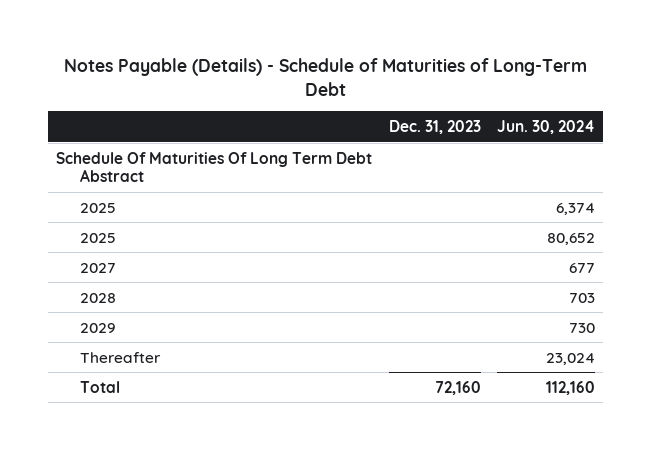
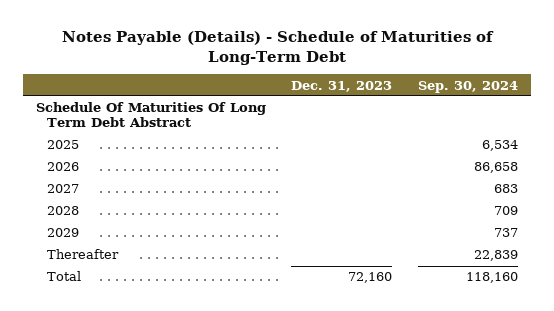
[497,120,596,135] Jun. 30, 2024 -> none
none -> [418,80,519,93] Sep. 30, 2024
[79,232,116,243] 2025 -> [47,162,80,172] 2026

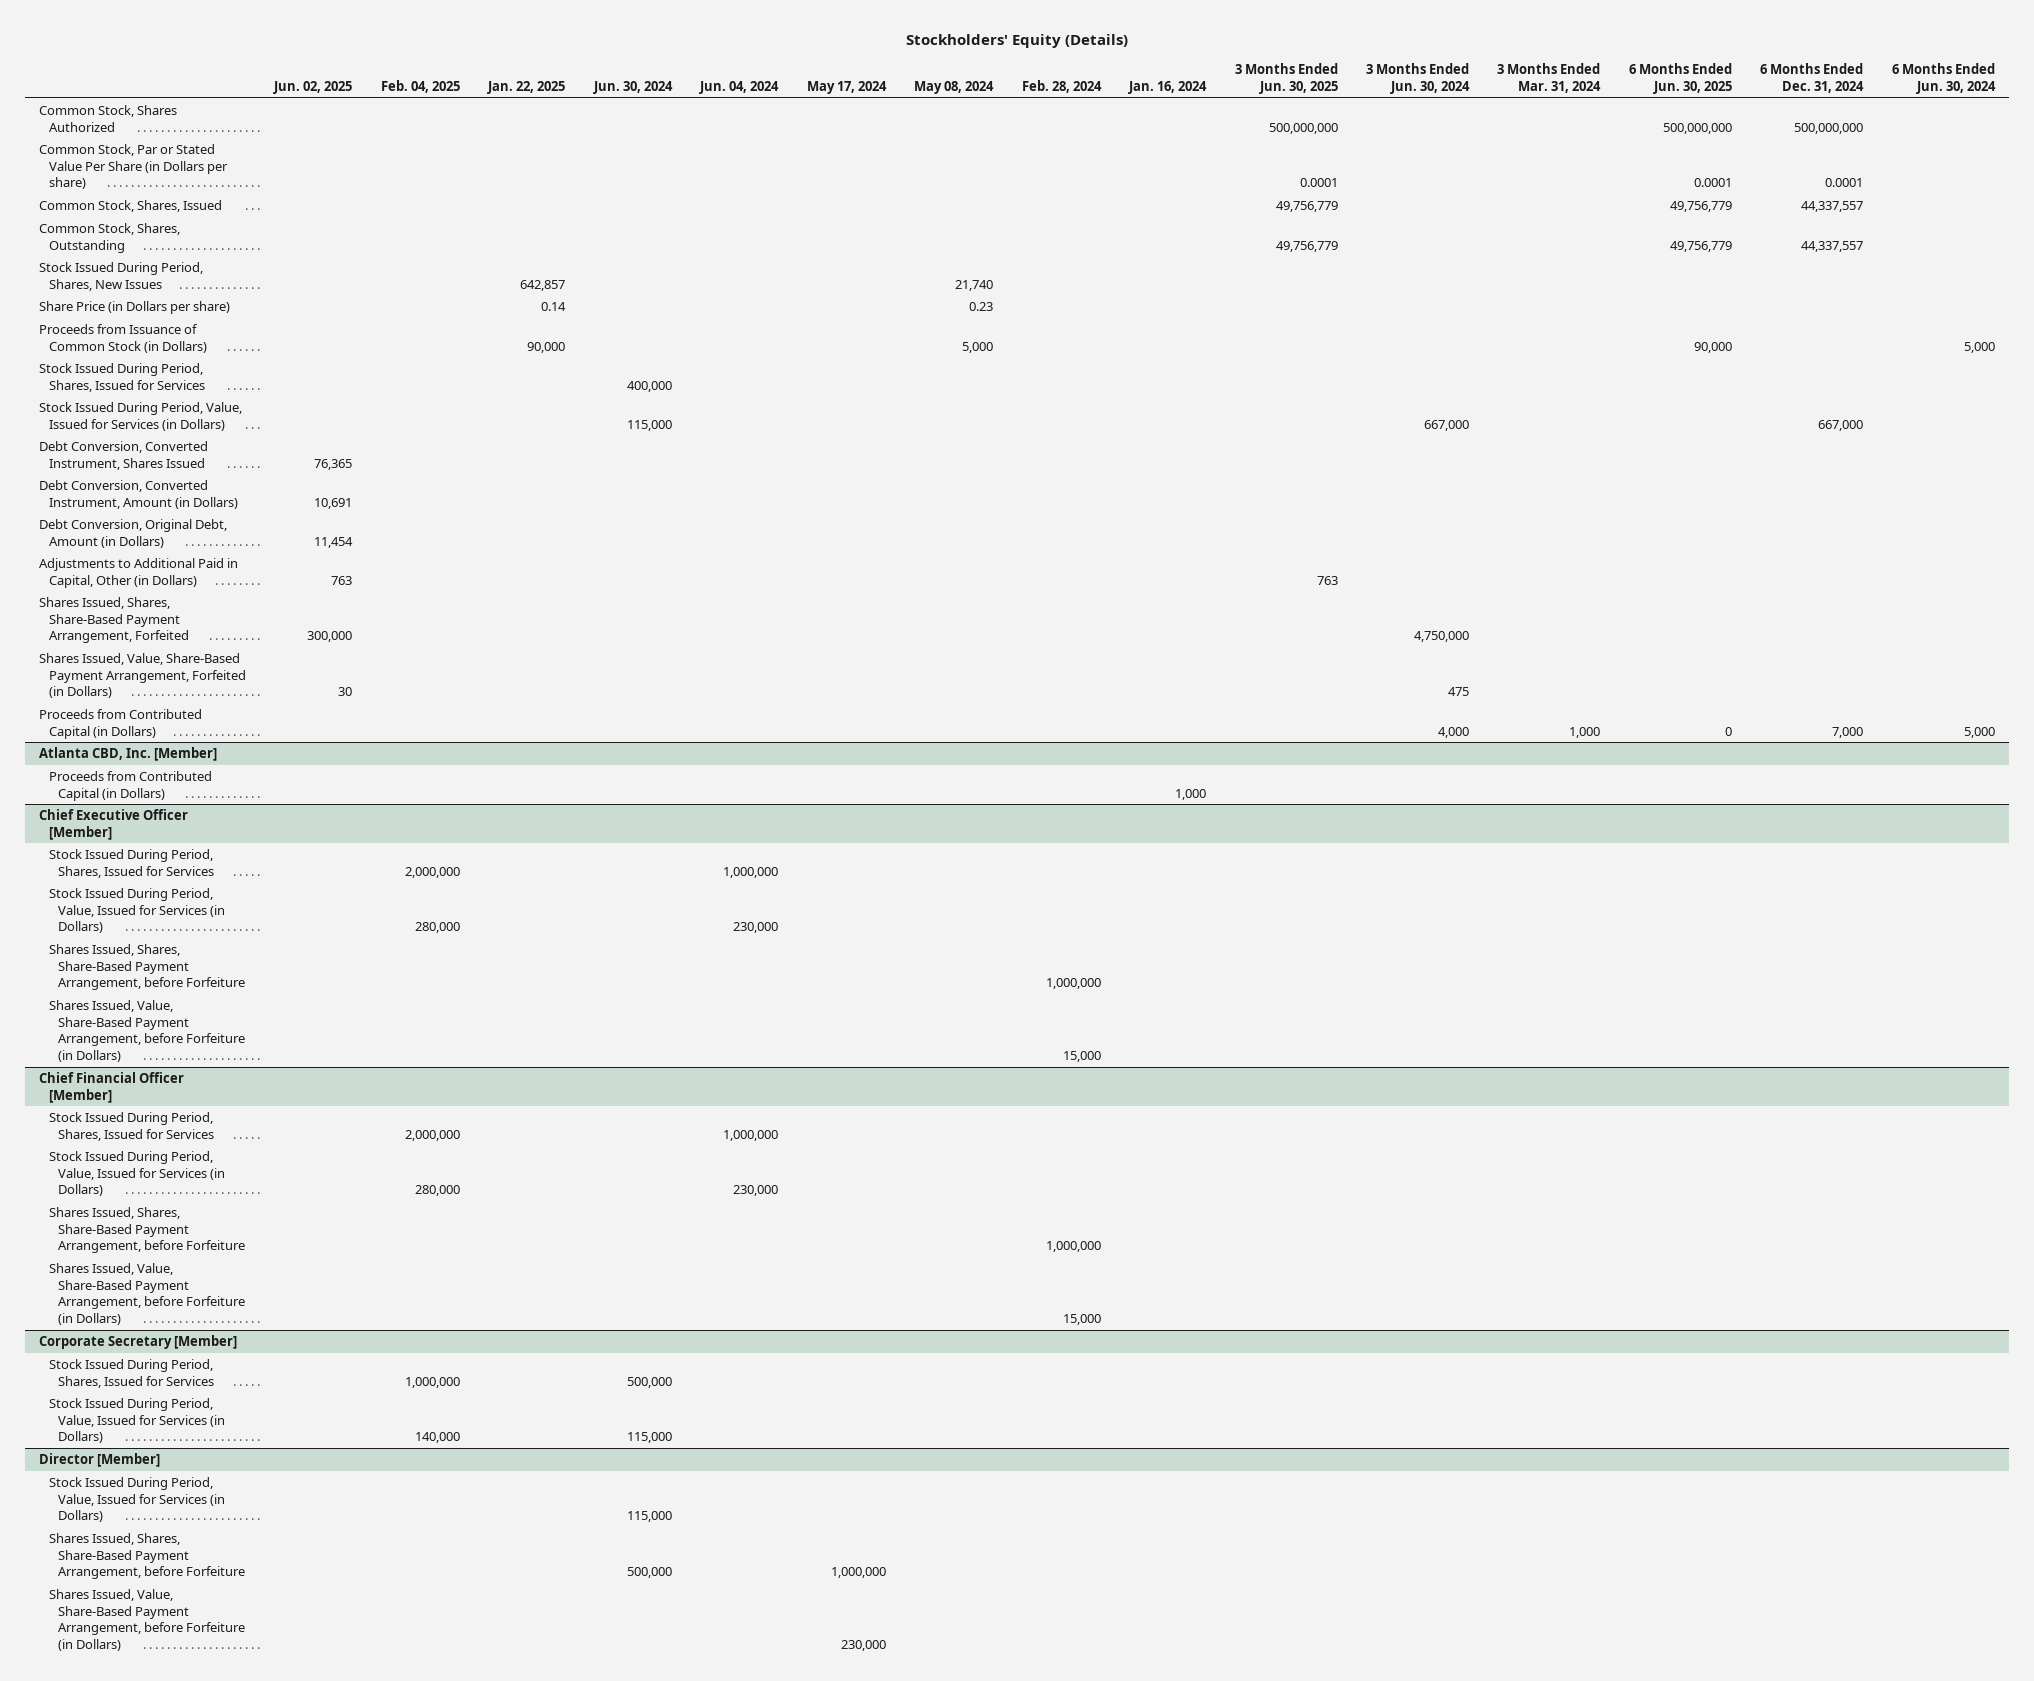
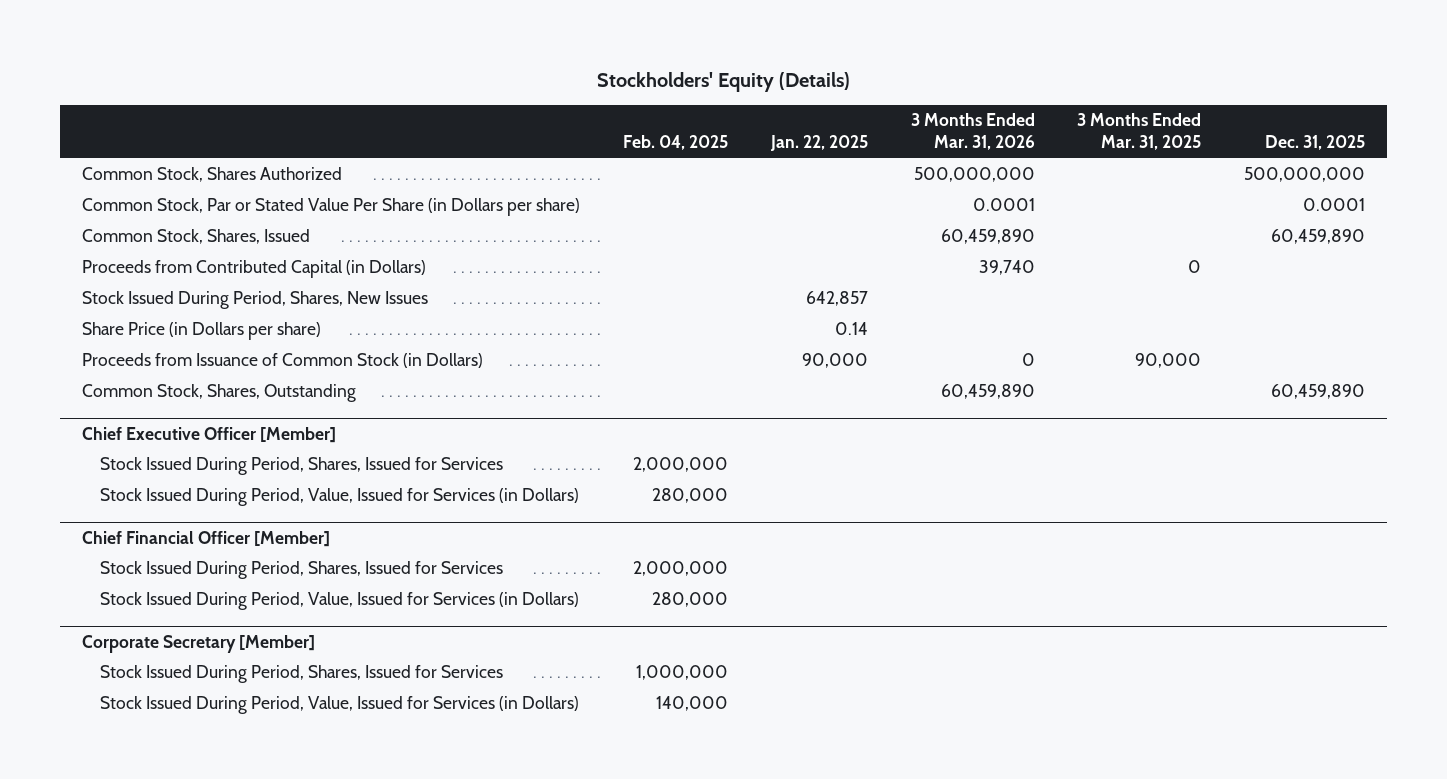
[273,81,353,95] Jun. 02, 2025 -> none
[592,81,673,95] Jun. 30, 2024 -> none
[699,81,780,95] Jun. 04, 2024 -> none
[806,81,887,95] May 17, 2024 -> none
[914,81,995,95] May 08, 2024 -> none
[1021,80,1102,94] Feb. 28, 2024 -> none
[1128,81,1208,95] Jan. 16, 2024 -> none
[1234,63,1338,95] 3 Months Ended Jun. 30, 2025 -> none
[1366,63,1471,95] 3 Months Ended Jun. 30, 2024 -> none
[1497,63,1602,94] 3 Months Ended Mar. 31, 2024 -> none
[1628,63,1732,95] 6 Months Ended Jun. 30, 2025 -> none
[1760,63,1865,94] 6 Months Ended Dec. 31, 2024 -> none
[1891,63,1996,95] 6 Months Ended Jun. 30, 2024 -> none
none -> [910,113,1035,151] 3 Months Ended Mar. 31, 2026
none -> [1077,113,1202,151] 3 Months Ended Mar. 31, 2025
none -> [1265,135,1366,151] Dec. 31, 2025
[39,708,203,739] Proceeds from Contributed Capital (in Dollars) -> [81,260,426,279] Proceeds from Contributed Capital (in Dollars)
[39,362,205,392] Stock Issued During Period, Shares, Issued for Services -> none
[39,401,243,431] Stock Issued During Period, Value, Issued for Services (in Dollars) -> none
[39,440,209,470] Debt Conversion, Converted Instrument, Shares Issued -> none
[39,479,238,509] Debt Conversion, Converted Instrument, Amount (in Dollars) -> none
[39,518,228,548] Debt Conversion, Original Debt, Amount (in Dollars) -> none
[39,557,239,588] Adjustments to Additional Paid in Capital, Other (in Dollars) -> none
[39,596,189,644] Shares Issued, Shares, Share-Based Payment Arrangement, Forfeited -> none
[39,652,246,699] Shares Issued, Value, Share-Based Payment Arrangement, Forfeited (in Dollars) -> none
[39,746,218,761] Atlanta CBD, Inc. [Member] -> none
[48,770,212,801] Proceeds from Contributed Capital (in Dollars) -> none
[39,222,181,253] Common Stock, Shares, Outstanding -> [81,384,356,403] Common Stock, Shares, Outstanding
[48,943,246,991] Shares Issued, Shares, Share-Based Payment Arrangement, before Forfeiture -> none
[48,999,246,1062] Shares Issued, Value, Share-Based Payment Arrangement, before Forfeiture (in Dollars) -> none
[48,1206,246,1254] Shares Issued, Shares, Share-Based Payment Arrangement, before Forfeiture -> none
[48,1262,246,1325] Shares Issued, Value, Share-Based Payment Arrangement, before Forfeiture (in Dollars) -> none
[39,1452,161,1467] Director [Member] -> none
[48,1476,226,1523] Stock Issued During Period, Value, Issued for Services (in Dollars) -> none
[48,1532,246,1580] Shares Issued, Shares, Share-Based Payment Arrangement, before Forfeiture -> none
[48,1588,246,1651] Shares Issued, Value, Share-Based Payment Arrangement, before Forfeiture (in Dollars) -> none

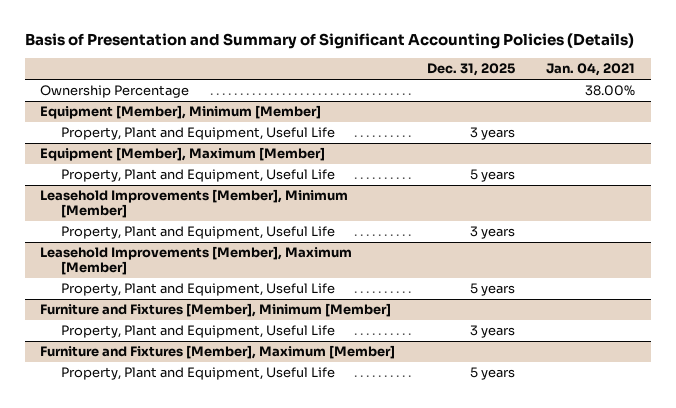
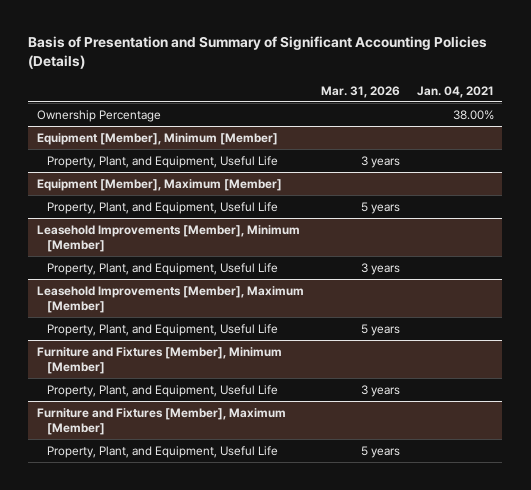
[426,63,515,77] Dec. 31, 2025 -> none
none -> [320,85,400,98] Mar. 31, 2026
[61,127,336,141] Property, Plant and Equipment, Useful Life -> [47,156,279,169] Property, Plant, and Equipment, Useful Life
[61,169,336,183] Property, Plant and Equipment, Useful Life -> [47,202,279,215] Property, Plant, and Equipment, Useful Life
[61,226,336,240] Property, Plant and Equipment, Useful Life -> [47,263,279,276] Property, Plant, and Equipment, Useful Life
[61,283,336,297] Property, Plant and Equipment, Useful Life -> [47,324,279,337] Property, Plant, and Equipment, Useful Life
[61,325,336,339] Property, Plant and Equipment, Useful Life -> [47,385,279,398] Property, Plant, and Equipment, Useful Life
[61,367,336,381] Property, Plant and Equipment, Useful Life -> [47,446,279,459] Property, Plant, and Equipment, Useful Life

